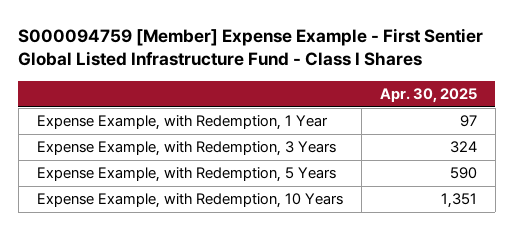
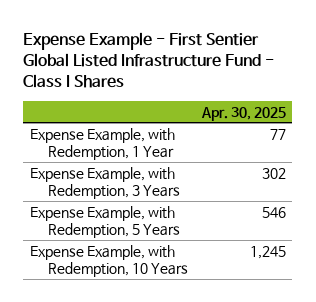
[18,27,484,67] S000094759 [Member] Expense Example - First Sentier Global Listed Infrastructure Fund - Class I Shares -> [23,31,275,89] Expense Example - First Sentier Global Listed Infrastructure Fund - Class I Shares
[459,115,477,128] 97 -> [269,128,286,140] 77
[449,141,477,154] 324 -> [261,167,286,179] 302
[449,167,477,180] 590 -> [261,206,286,218] 546
[440,193,477,209] 1,351 -> [249,245,286,259] 1,245

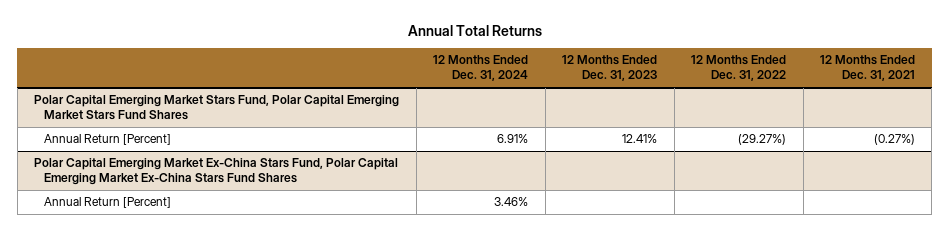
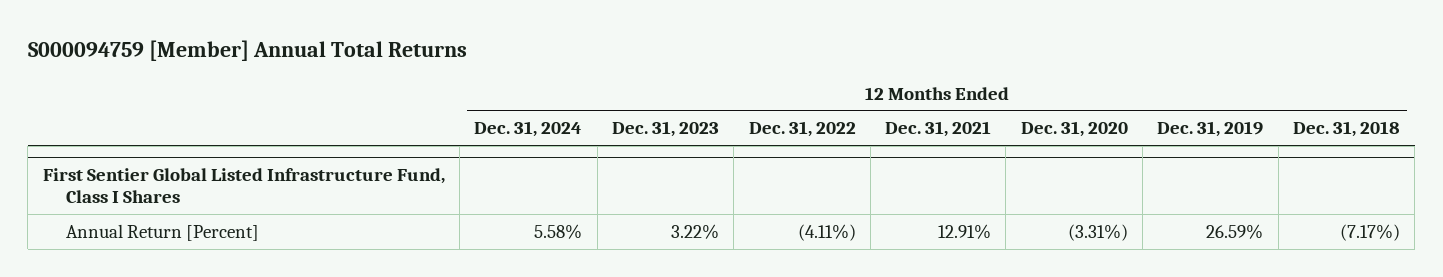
[407,25,542,37] Annual Total Returns -> [27,40,467,62] S000094759 [Member] Annual Total Returns
none -> [1020,121,1128,138] Dec. 31, 2020
none -> [1157,121,1264,138] Dec. 31, 2019
none -> [1292,121,1400,138] Dec. 31, 2018
[34,95,400,121] Polar Capital Emerging Market Stars Fund, Polar Capital Emerging Market Stars Fund Shares -> none
[34,158,399,186] Polar Capital Emerging Market Ex-China Stars Fund, Polar Capital Emerging Market Ex-China Stars Fund Shares -> none
[44,197,172,209] Annual Return [Percent] -> none
none -> [42,167,445,203] First Sentier Global Listed Infrastructure Fund, Class I Shares
[497,134,529,144] 6.91% -> [534,223,583,239] 5.58%
[622,134,658,144] 12.41% -> [670,223,719,239] 3.22%
[738,134,787,146] (29.27%) -> [797,223,856,241] (4.11%)
[874,134,916,146] (0.27%) -> [938,223,992,239] 12.91%

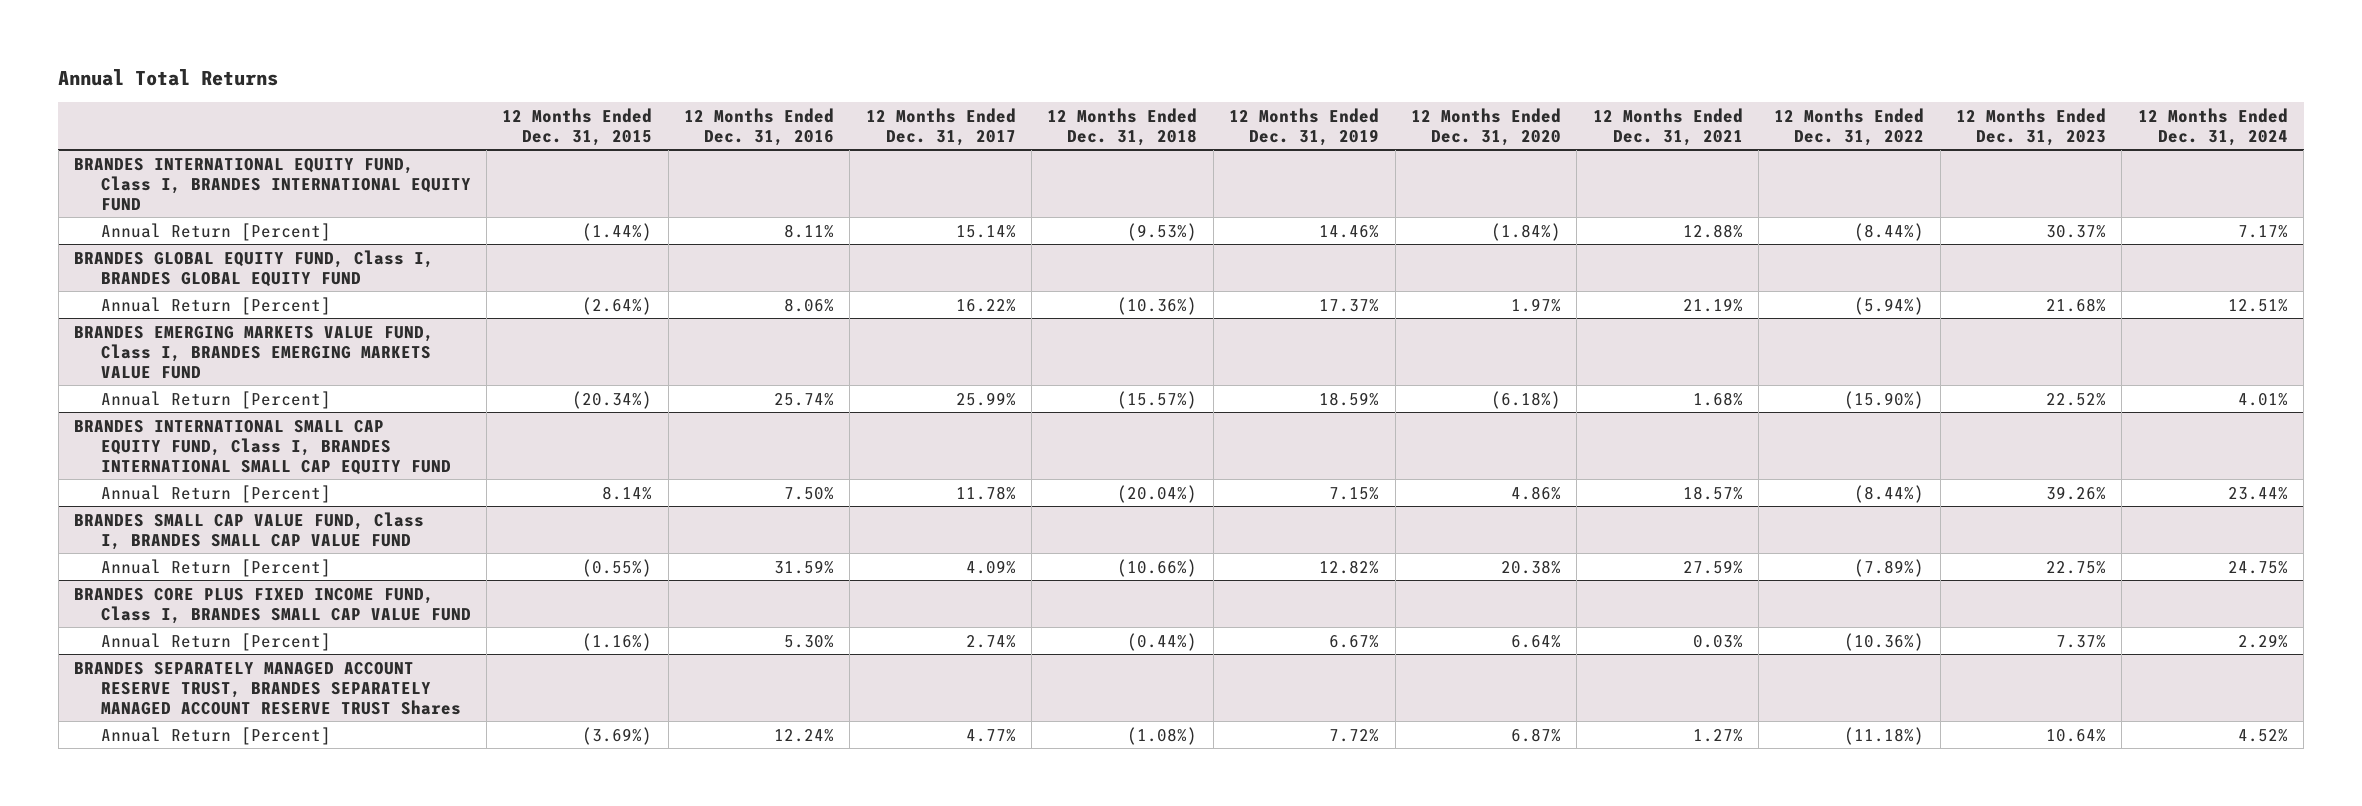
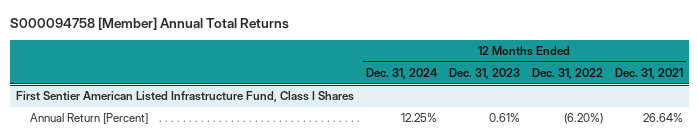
[58,68,279,86] Annual Total Returns -> [9,16,289,30] S000094758 [Member] Annual Total Returns
[502,107,653,146] 12 Months Ended Dec. 31, 2015 -> none
[684,107,835,146] 12 Months Ended Dec. 31, 2016 -> none
[865,107,1016,146] 12 Months Ended Dec. 31, 2017 -> none
[1047,107,1198,146] 12 Months Ended Dec. 31, 2018 -> none
[1229,107,1380,146] 12 Months Ended Dec. 31, 2019 -> none
[1410,107,1561,146] 12 Months Ended Dec. 31, 2020 -> none
[73,157,471,211] BRANDES INTERNATIONAL EQUITY FUND, Class I, BRANDES INTERNATIONAL EQUITY FUND -> none
[73,249,434,287] BRANDES GLOBAL EQUITY FUND, Class I, BRANDES GLOBAL EQUITY FUND -> none
[100,296,331,315] Annual Return [Percent] -> none
[73,325,434,379] BRANDES EMERGING MARKETS VALUE FUND, Class I, BRANDES EMERGING MARKETS VALUE FUND -> none
[100,390,331,409] Annual Return [Percent] -> none
[73,419,451,475] BRANDES INTERNATIONAL SMALL CAP EQUITY FUND, Class I, BRANDES INTERNATIONAL SMALL CAP EQUITY FUND -> none
[100,484,331,503] Annual Return [Percent] -> none
[73,511,424,550] BRANDES SMALL CAP VALUE FUND, Class I, BRANDES SMALL CAP VALUE FUND -> none
[100,558,331,577] Annual Return [Percent] -> none
[73,587,471,624] BRANDES CORE PLUS FIXED INCOME FUND, Class I, BRANDES SMALL CAP VALUE FUND -> none
[100,632,331,651] Annual Return [Percent] -> none
[73,661,461,715] BRANDES SEPARATELY MANAGED ACCOUNT RESERVE TRUST, BRANDES SEPARATELY MANAGED ACCOUNT RESERVE TRUST Shares -> none
[100,726,331,745] Annual Return [Percent] -> none
none -> [15,91,354,103] First Sentier American Listed Infrastructure Fund, Class I Shares
[1682,223,1743,238] 12.88% -> [642,113,683,123] 26.64%
[1854,222,1925,241] (8.44%) -> [563,113,603,125] (6.20%)
[2045,224,2106,238] 30.37% -> [488,113,520,123] 0.61%
[2237,224,2288,238] 7.17% -> [400,113,437,123] 12.25%

